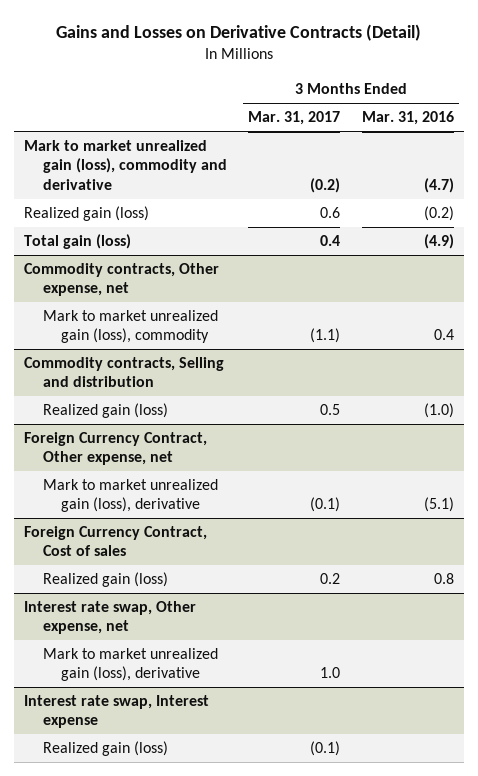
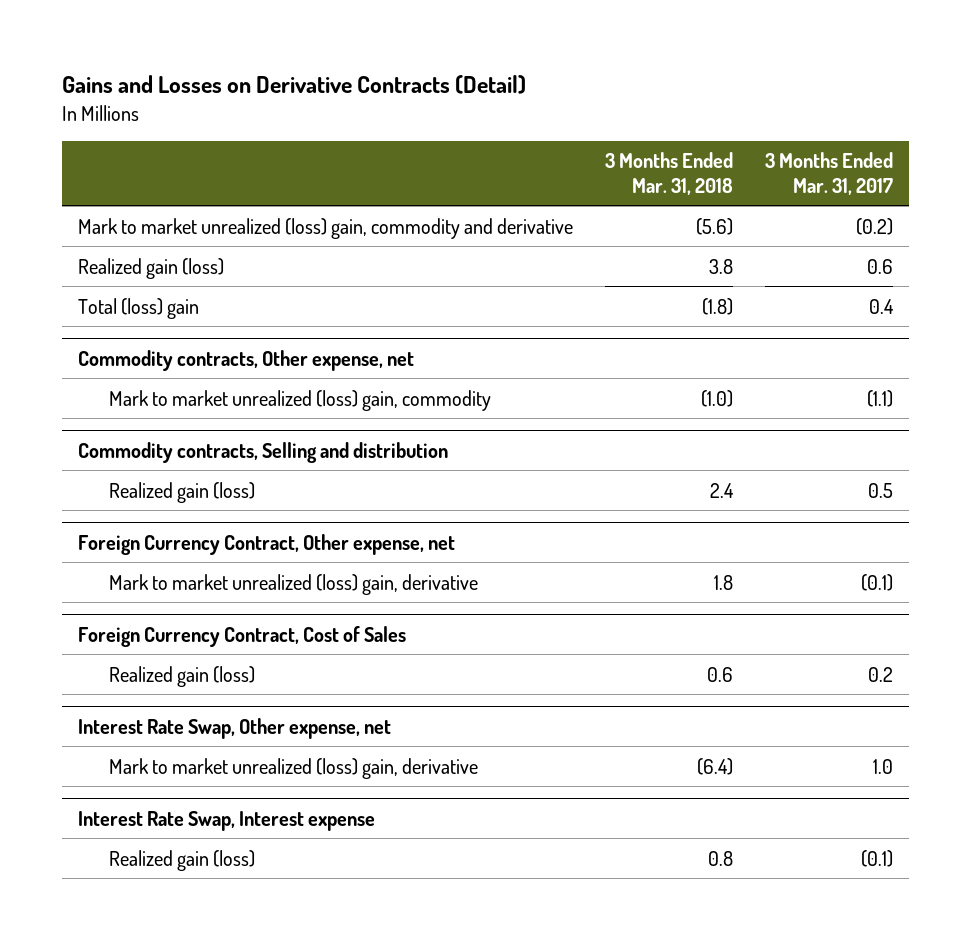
[361,111,454,126] Mar. 31, 2016 -> none
none -> [605,152,734,195] 3 Months Ended Mar. 31, 2018
[24,140,227,190] Mark to market unrealized gain (loss), commodity and derivative -> [77,217,573,239] Mark to market unrealized (loss) gain, commodity and derivative
[24,234,132,250] Total gain (loss) -> [77,297,199,319] Total (loss) gain
[42,310,218,344] Mark to market unrealized gain (loss), commodity -> [108,389,491,411] Mark to market unrealized (loss) gain, commodity
[42,479,218,513] Mark to market unrealized gain (loss), derivative -> [108,573,478,595] Mark to market unrealized (loss) gain, derivative
[24,526,208,557] Foreign Currency Contract, Cost of sales -> [77,625,406,647] Foreign Currency Contract, Cost of Sales
[24,601,197,635] Interest rate swap, Other expense, net -> [77,717,391,739] Interest Rate Swap, Other expense, net
[42,648,218,682] Mark to market unrealized gain (loss), derivative -> [108,757,478,779] Mark to market unrealized (loss) gain, derivative
[24,695,210,729] Interest rate swap, Interest expense -> [77,810,375,831] Interest Rate Swap, Interest expense

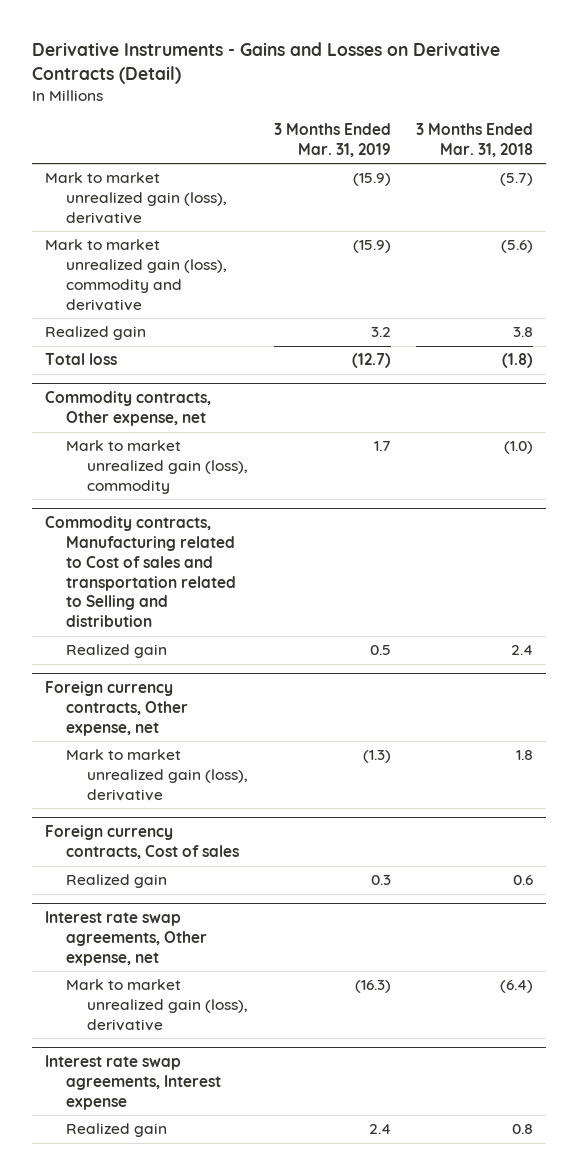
[61,75,526,95] Gains and Losses on Derivative Contracts (Detail) -> [32,42,501,84] Derivative Instruments - Gains and Losses on Derivative Contracts (Detail)
[765,152,894,195] 3 Months Ended Mar. 31, 2017 -> none
none -> [273,123,391,157] 3 Months Ended Mar. 31, 2019
none -> [45,172,228,224] Mark to market unrealized gain (loss), derivative
[77,217,573,239] Mark to market unrealized (loss) gain, commodity and derivative -> [45,239,228,311] Mark to market unrealized gain (loss), commodity and derivative
[77,257,224,279] Realized gain (loss) -> [45,326,147,341] Realized gain
[77,297,199,319] Total (loss) gain -> [45,353,118,366] Total loss
[77,441,448,463] Commodity contracts, Selling and distribution -> none
[108,389,491,411] Mark to market unrealized (loss) gain, commodity -> [66,440,248,494] Mark to market unrealized gain (loss), commodity
none -> [45,516,237,628] Commodity contracts, Manufacturing related to Cost of sales and transportation related to Selling and distribution
[108,481,255,503] Realized gain (loss) -> [66,644,168,659] Realized gain
[77,533,455,555] Foreign Currency Contract, Other expense, net -> [45,681,189,736] Foreign currency contracts, Other expense, net
[108,573,478,595] Mark to market unrealized (loss) gain, derivative -> [66,749,248,801] Mark to market unrealized gain (loss), derivative
[77,625,406,647] Foreign Currency Contract, Cost of Sales -> [45,825,240,860] Foreign currency contracts, Cost of sales
[108,665,255,687] Realized gain (loss) -> [66,874,168,889] Realized gain
[77,717,391,739] Interest Rate Swap, Other expense, net -> [45,911,208,966] Interest rate swap agreements, Other expense, net
[108,757,478,779] Mark to market unrealized (loss) gain, derivative -> [66,979,248,1031] Mark to market unrealized gain (loss), derivative
[77,810,375,831] Interest Rate Swap, Interest expense -> [45,1055,222,1110] Interest rate swap agreements, Interest expense
[108,849,255,871] Realized gain (loss) -> [66,1123,168,1138] Realized gain

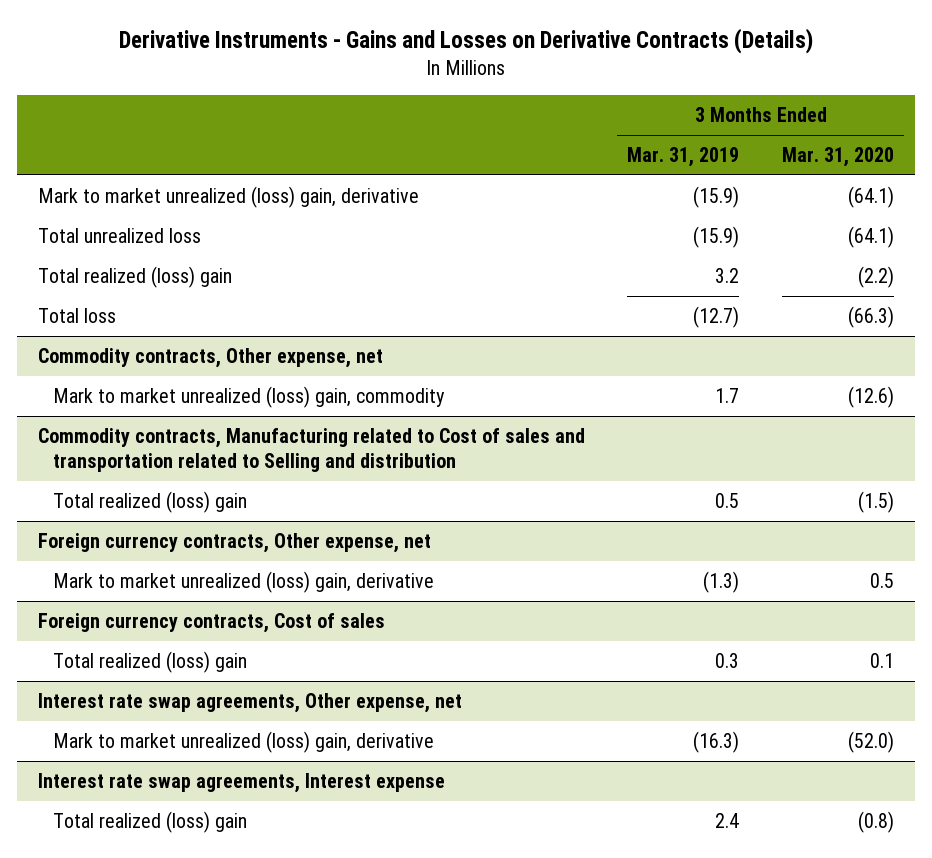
[32,42,501,84] Derivative Instruments - Gains and Losses on Derivative Contracts (Detail) -> [118,28,813,55] Derivative Instruments - Gains and Losses on Derivative Contracts (Details)
[416,123,534,157] 3 Months Ended Mar. 31, 2018 -> none
none -> [781,147,894,168] Mar. 31, 2020
[45,172,228,224] Mark to market unrealized gain (loss), derivative -> [38,186,420,209] Mark to market unrealized (loss) gain, derivative
[45,239,228,311] Mark to market unrealized gain (loss), commodity and derivative -> [38,228,202,244] Total unrealized loss
[45,326,147,341] Realized gain -> [38,266,233,289] Total realized (loss) gain
[66,440,248,494] Mark to market unrealized gain (loss), commodity -> [53,386,446,409] Mark to market unrealized (loss) gain, commodity
[66,644,168,659] Realized gain -> [53,491,248,514] Total realized (loss) gain
[66,749,248,801] Mark to market unrealized gain (loss), derivative -> [53,571,435,594] Mark to market unrealized (loss) gain, derivative
[66,874,168,889] Realized gain -> [53,651,248,674] Total realized (loss) gain
[66,979,248,1031] Mark to market unrealized gain (loss), derivative -> [53,731,435,754] Mark to market unrealized (loss) gain, derivative
[66,1123,168,1138] Realized gain -> [53,811,248,834] Total realized (loss) gain

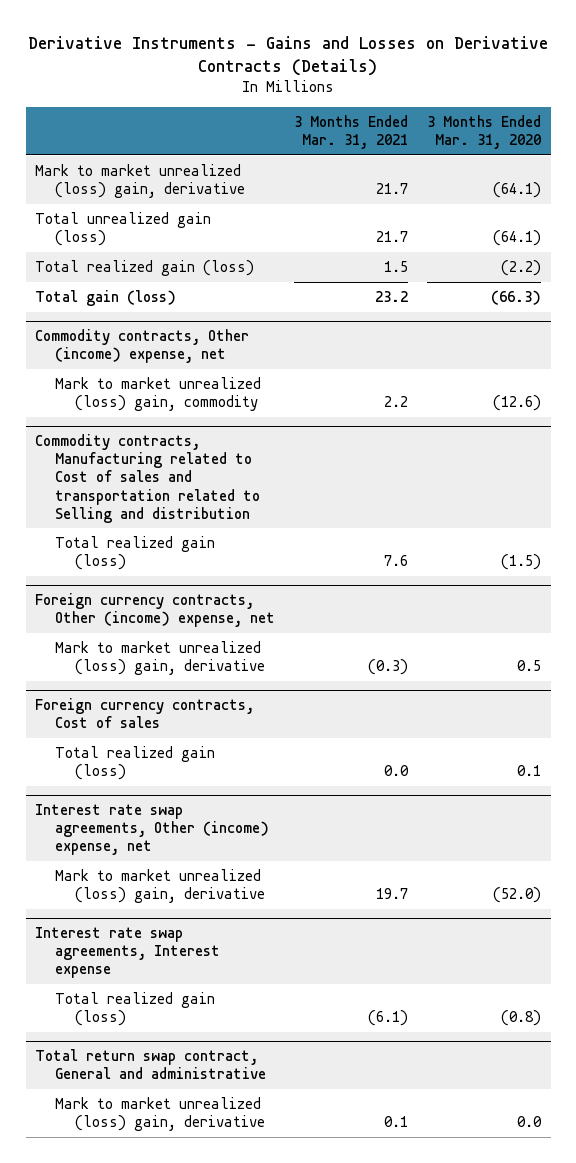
[627,147,740,168] Mar. 31, 2019 -> none
none -> [294,114,409,150] 3 Months Ended Mar. 31, 2021
[38,228,202,244] Total unrealized loss -> [35,212,212,247] Total unrealized gain (loss)
[38,266,233,289] Total realized (loss) gain -> [35,260,255,277] Total realized gain (loss)
[38,308,117,324] Total loss -> [35,290,177,307] Total gain (loss)
[38,348,384,369] Commodity contracts, Other expense, net -> [35,329,250,364] Commodity contracts, Other (income) expense, net
[53,491,248,514] Total realized (loss) gain -> [55,536,216,571] Total realized gain (loss)
[38,533,432,554] Foreign currency contracts, Other expense, net -> [35,593,276,628] Foreign currency contracts, Other (income) expense, net
[53,651,248,674] Total realized (loss) gain -> [55,746,216,781] Total realized gain (loss)
[38,693,463,714] Interest rate swap agreements, Other expense, net -> [35,804,270,856] Interest rate swap agreements, Other (income) expense, net
[53,811,248,834] Total realized (loss) gain -> [55,992,216,1027] Total realized gain (loss)
none -> [35,1049,267,1080] Total return swap contract, General and administrative
none -> [55,1097,266,1132] Mark to market unrealized (loss) gain, derivative

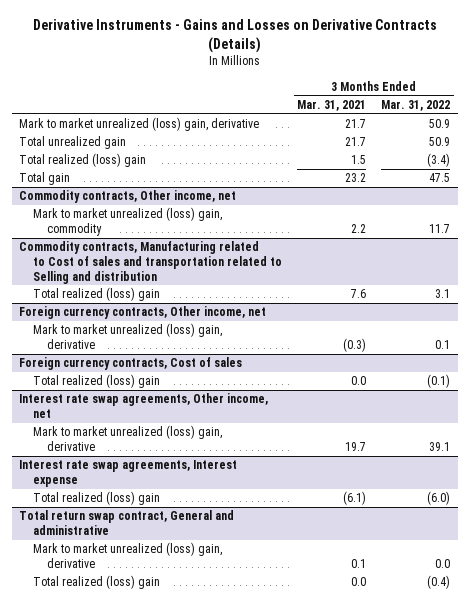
[427,114,542,150] 3 Months Ended Mar. 31, 2020 -> none
none -> [381,99,451,111] Mar. 31, 2022
[35,212,212,247] Total unrealized gain (loss) -> [19,136,127,150] Total unrealized gain
[35,260,255,277] Total realized gain (loss) -> [19,153,147,168] Total realized (loss) gain
[35,290,177,307] Total gain (loss) -> [19,172,71,186] Total gain
[35,329,250,364] Commodity contracts, Other (income) expense, net -> [19,190,237,204] Commodity contracts, Other income, net
[55,536,216,571] Total realized gain (loss) -> [33,287,161,302] Total realized (loss) gain
[35,593,276,628] Foreign currency contracts, Other (income) expense, net -> [19,306,267,320] Foreign currency contracts, Other income, net
[55,746,216,781] Total realized gain (loss) -> [33,374,161,389] Total realized (loss) gain
[35,804,270,856] Interest rate swap agreements, Other (income) expense, net -> [19,393,269,418] Interest rate swap agreements, Other income, net
[55,992,216,1027] Total realized gain (loss) -> [33,491,161,506] Total realized (loss) gain
none -> [33,575,161,590] Total realized (loss) gain

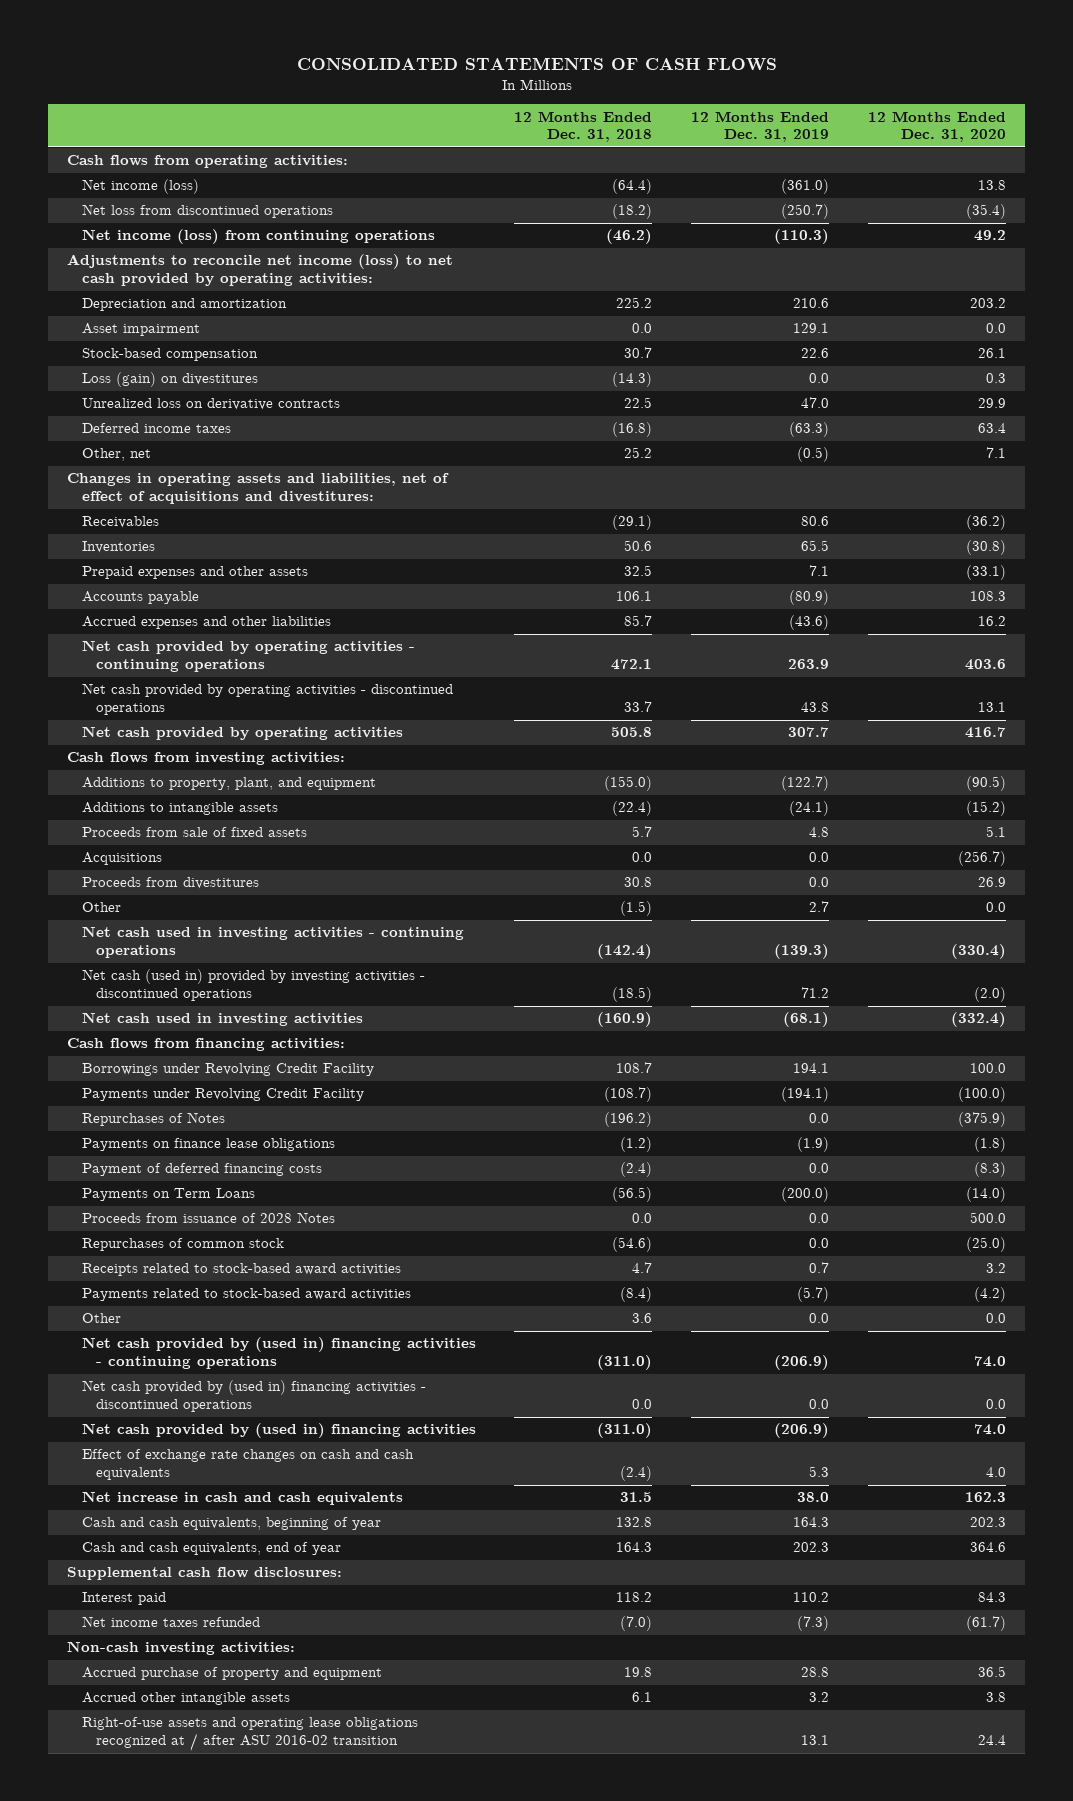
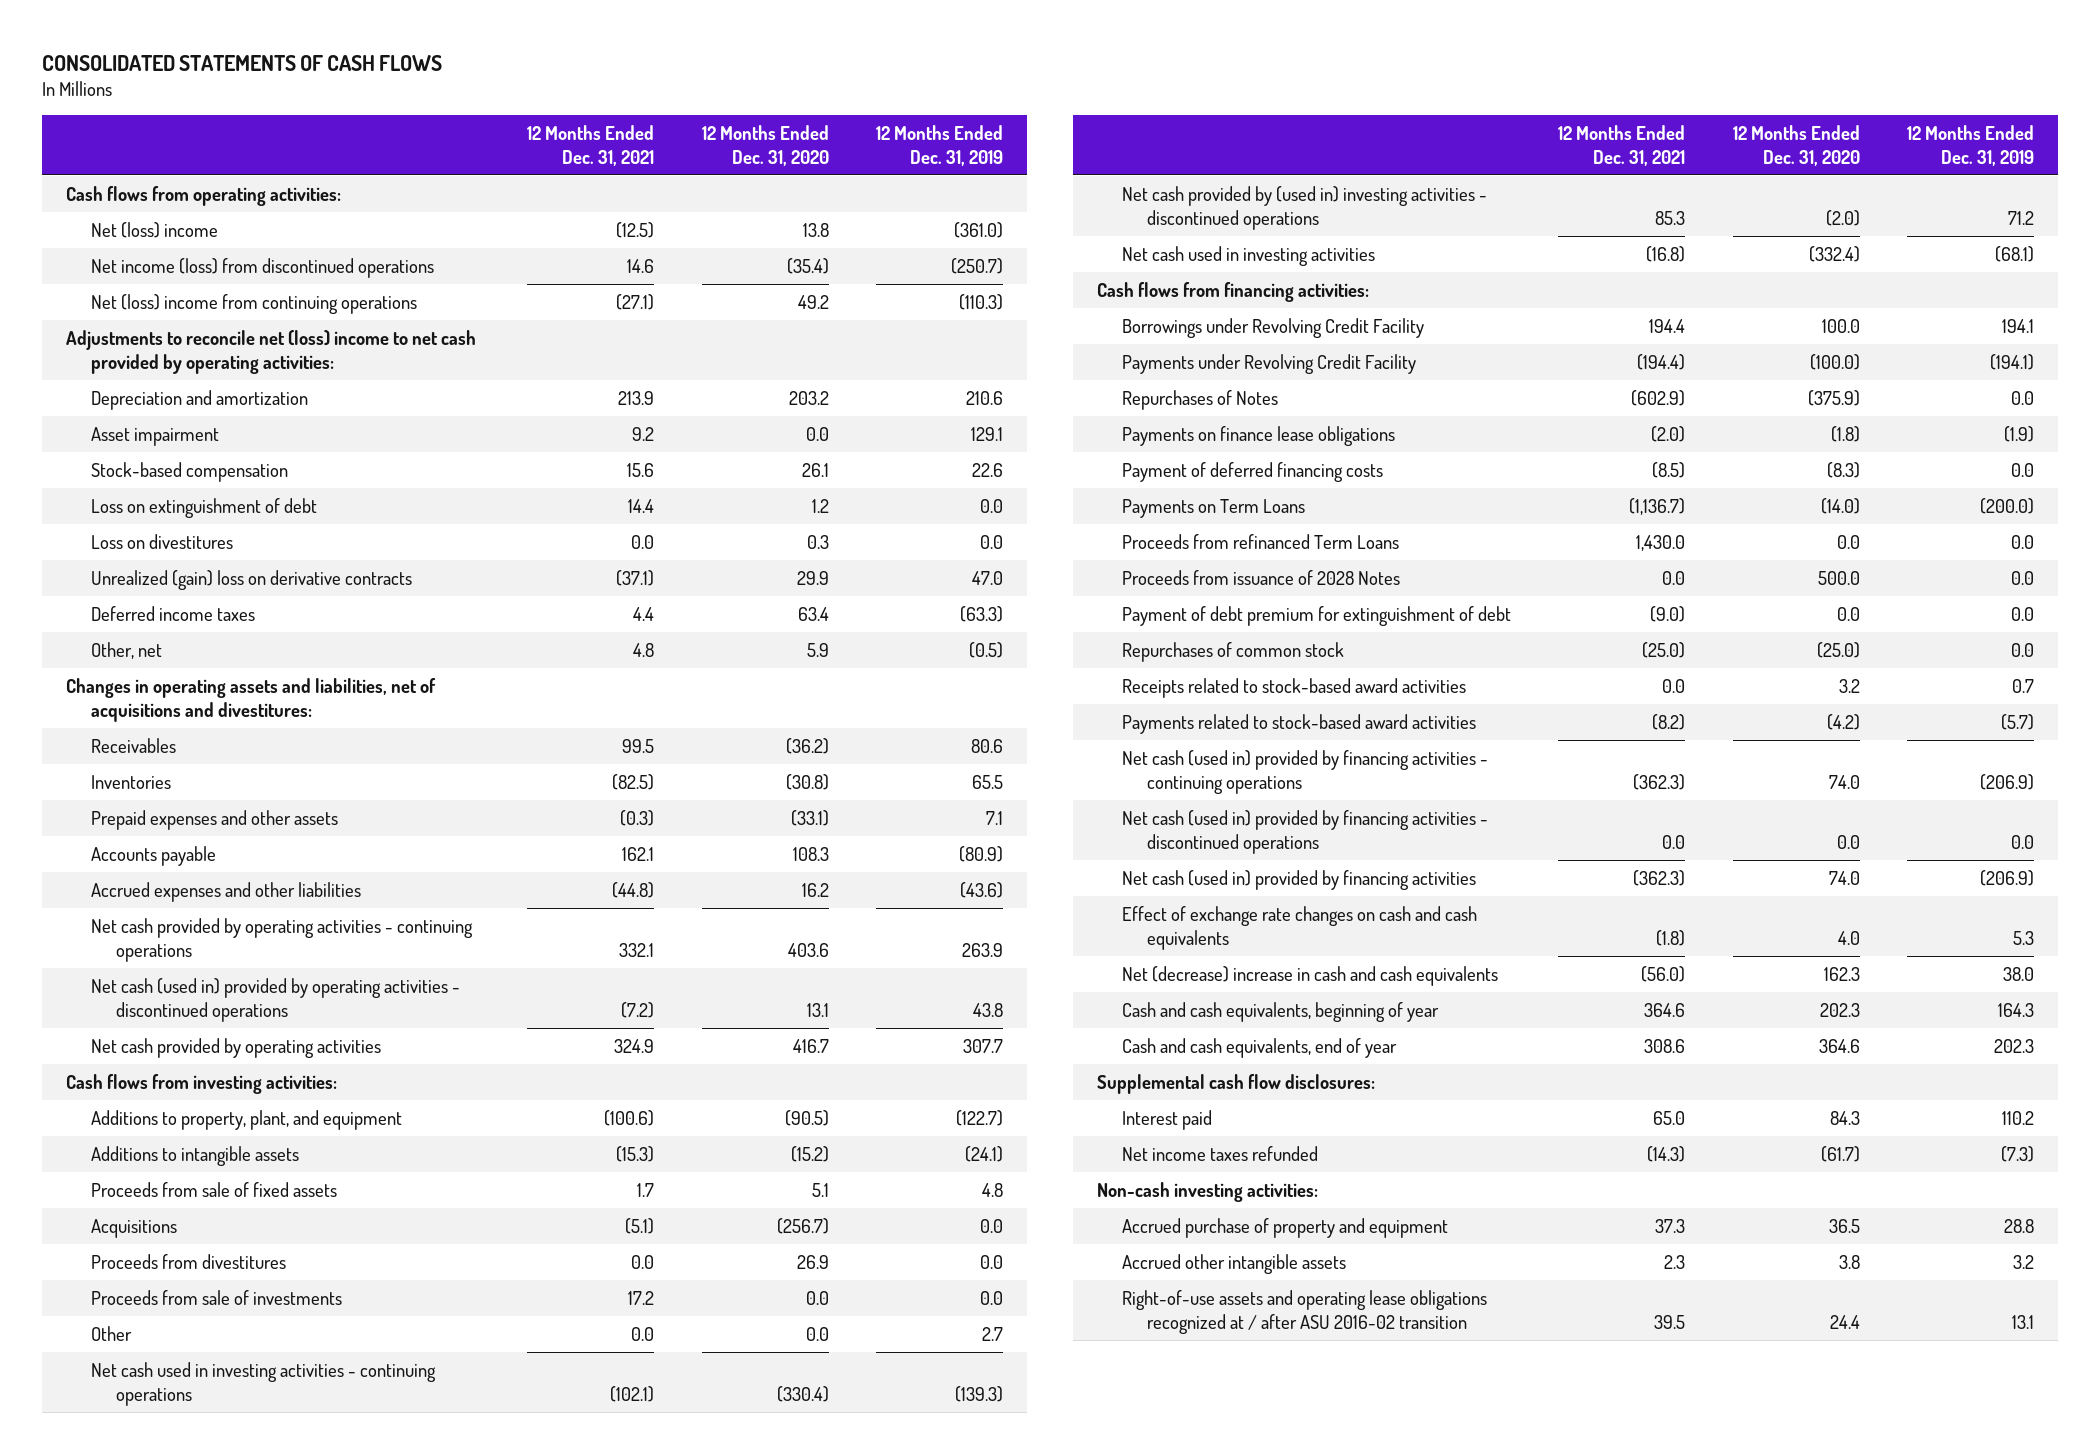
[514,110,653,143] 12 Months Ended Dec. 31, 2018 -> none
none -> [527,124,655,166] 12 Months Ended Dec. 31, 2021
[81,179,199,195] Net income (loss) -> [91,221,219,238] Net (loss) income
[81,204,333,219] Net loss from discontinued operations -> [91,257,435,278] Net income (loss) from discontinued operations
[81,229,435,245] Net income (loss) from continuing operations -> [91,293,418,314] Net (loss) income from continuing operations
[67,254,454,287] Adjustments to reconcile net income (loss) to net cash provided by operating activities: -> [66,329,477,374] Adjustments to reconcile net (loss) income to net cash provided by operating activities:
none -> [91,497,318,518] Loss on extinguishment of debt
[81,372,258,388] Loss (gain) on divestitures -> [91,533,234,549] Loss on divestitures
[81,398,340,411] Unrealized loss on derivative contracts -> [91,569,413,590] Unrealized (gain) loss on derivative contracts
[985,447,1006,459] 7.1 -> [806,642,829,657] 5.9
[67,473,450,505] Changes in operating assets and liabilities, net of effect of acquisitions and divestitures: -> [66,677,437,722] Changes in operating assets and liabilities, net of acquisitions and divestitures:
[81,683,453,716] Net cash provided by operating activities - discontinued operations -> [91,977,461,1022] Net cash (used in) provided by operating activities - discontinued operations
none -> [91,1289,343,1305] Proceeds from sale of investments
[81,969,425,1002] Net cash (used in) provided by investing activities - discontinued operations -> [1121,185,1487,230] Net cash provided by (used in) investing activities - discontinued operations
none -> [1121,533,1399,549] Proceeds from refinanced Term Loans
none -> [1121,605,1511,626] Payment of debt premium for extinguishment of debt
[81,1313,121,1324] Other -> none
[81,1337,476,1370] Net cash provided by (used in) financing activities - continuing operations -> [1121,749,1488,794] Net cash (used in) provided by financing activities - continuing operations
[81,1380,426,1413] Net cash provided by (used in) financing activities - discontinued operations -> [1121,809,1488,854] Net cash (used in) provided by financing activities - discontinued operations
[81,1423,476,1439] Net cash provided by (used in) financing activities -> [1121,869,1476,890] Net cash (used in) provided by financing activities
[81,1491,403,1506] Net increase in cash and cash equivalents -> [1121,965,1498,986] Net (decrease) increase in cash and cash equivalents

